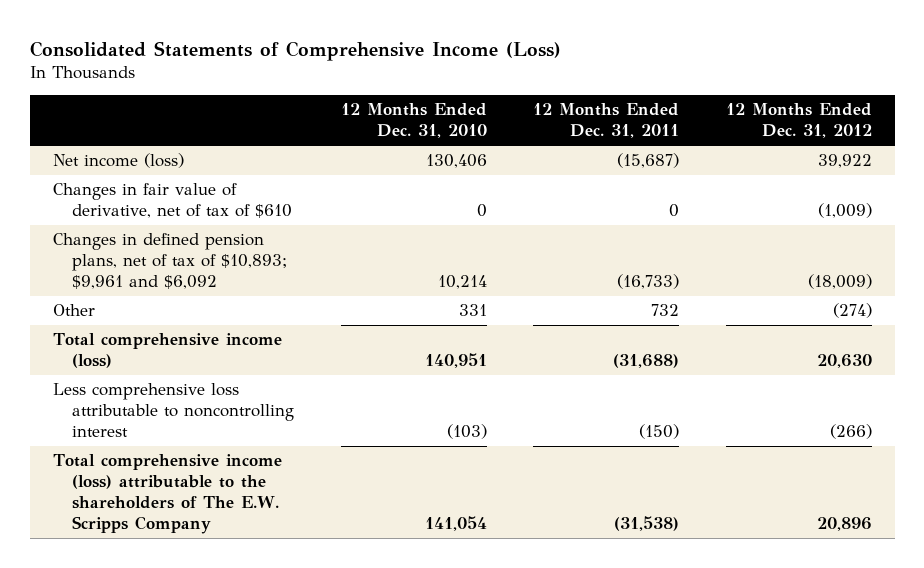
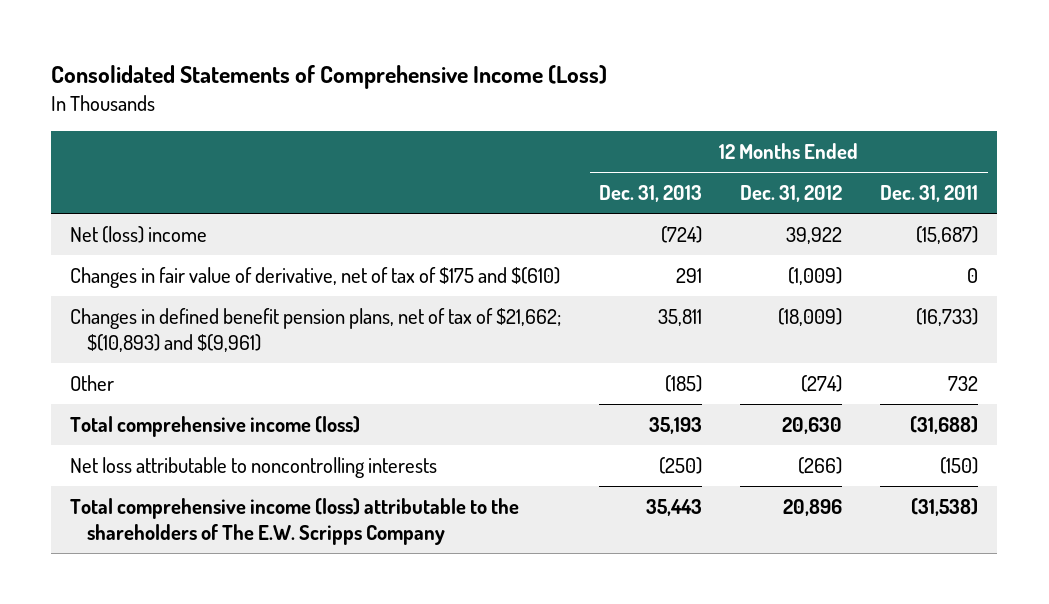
[340,103,487,139] 12 Months Ended Dec. 31, 2010 -> none
none -> [599,185,703,203] Dec. 31, 2013
[52,153,184,169] Net income (loss) -> [70,225,208,243] Net (loss) income
[52,183,293,219] Changes in fair value of derivative, net of tax of $610 -> [70,266,561,288] Changes in fair value of derivative, net of tax of $175 and $(610)
[52,233,288,290] Changes in defined pension plans, net of tax of $10,893; $9,961 and $6,092 -> [70,307,562,352] Changes in defined benefit pension plans, net of tax of $21,662; $(10,893) and $(9,961)
[52,383,295,438] Less comprehensive loss attributable to noncontrolling interest -> [70,456,438,478] Net loss attributable to noncontrolling interests

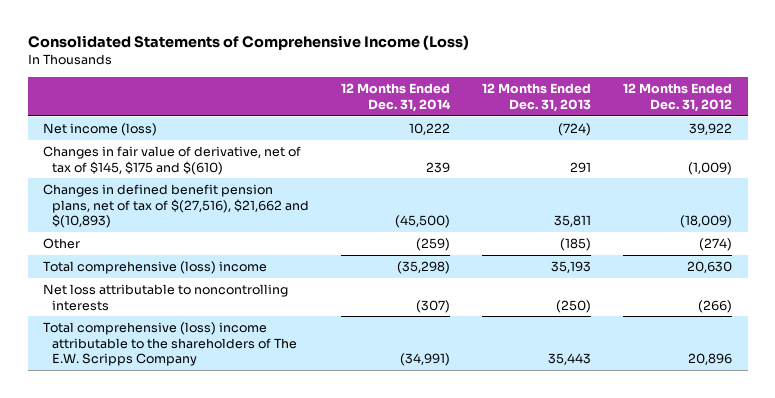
[880,185,979,203] Dec. 31, 2011 -> none
none -> [341,83,452,112] 12 Months Ended Dec. 31, 2014
[70,225,208,243] Net (loss) income -> [43,123,158,137] Net income (loss)
[70,266,561,288] Changes in fair value of derivative, net of tax of $175 and $(610) -> [43,146,302,175] Changes in fair value of derivative, net of tax of $145, $175 and $(610)
[70,307,562,352] Changes in defined benefit pension plans, net of tax of $21,662; $(10,893) and $(9,961) -> [43,184,310,229] Changes in defined benefit pension plans, net of tax of $(27,516), $21,662 and $(10,893)
[70,415,361,437] Total comprehensive income (loss) -> [43,261,268,275] Total comprehensive (loss) income
[70,497,520,545] Total comprehensive income (loss) attributable to the shareholders of The E.W. Scripps Company -> [43,322,298,367] Total comprehensive (loss) income attributable to the shareholders of The E.W. Scripps Company

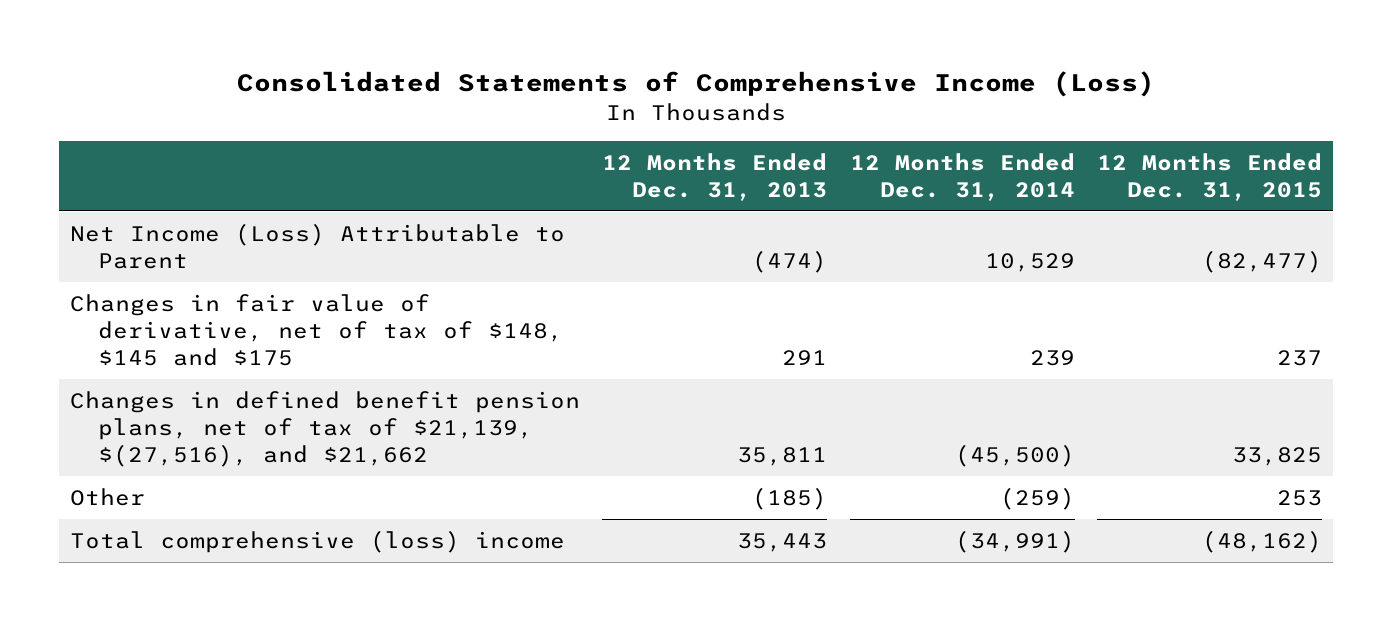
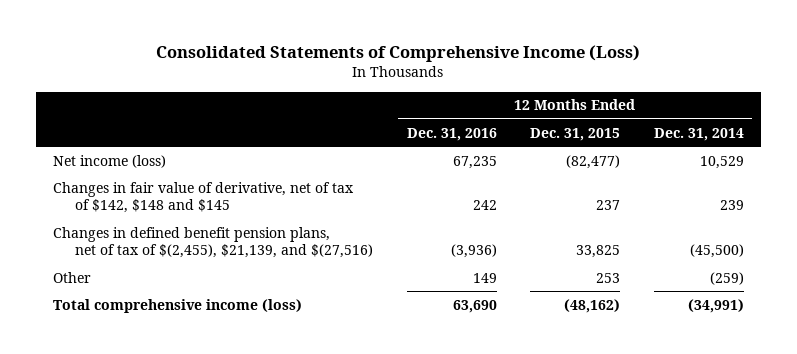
[602,152,828,201] 12 Months Ended Dec. 31, 2013 -> none
none -> [406,127,497,141] Dec. 31, 2016
[69,222,565,269] Net Income (Loss) Attributable to Parent -> [52,154,166,168] Net income (loss)
[69,293,563,366] Changes in fair value of derivative, net of tax of $148, $145 and $175 -> [52,181,354,214] Changes in fair value of derivative, net of tax of $142, $148 and $145
[69,390,580,467] Changes in defined benefit pension plans, net of tax of $21,139, $(27,516), and $21,662 -> [52,226,374,259] Changes in defined benefit pension plans, net of tax of $(2,455), $21,139, and $(27,516)
[69,529,565,553] Total comprehensive (loss) income -> [52,298,302,313] Total comprehensive income (loss)

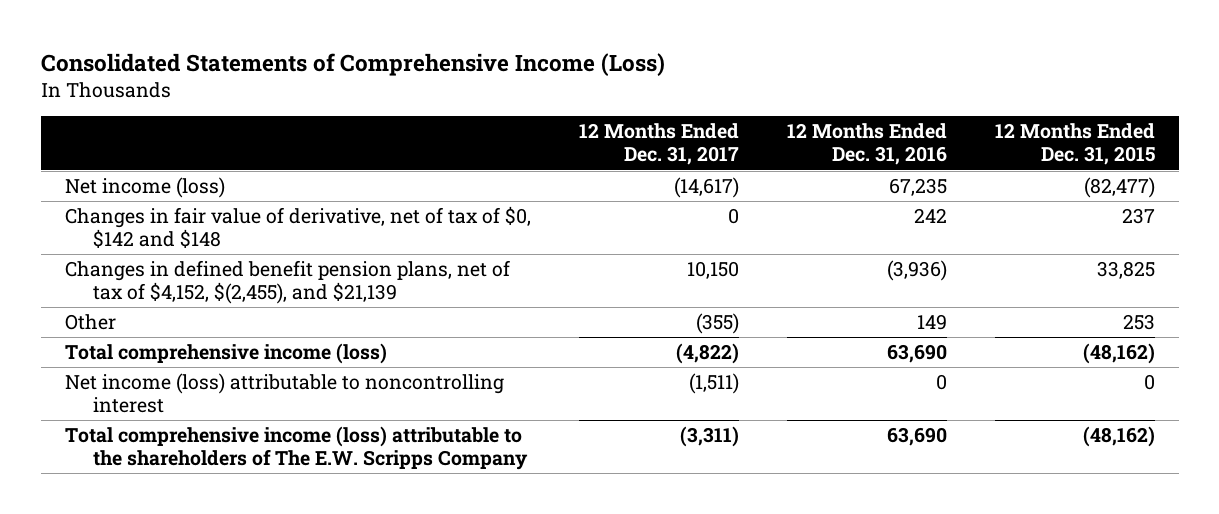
[653,127,744,141] Dec. 31, 2014 -> none
none -> [578,123,739,166] 12 Months Ended Dec. 31, 2017
[52,181,354,214] Changes in fair value of derivative, net of tax of $142, $148 and $145 -> [64,206,531,249] Changes in fair value of derivative, net of tax of $0, $142 and $148
[52,226,374,259] Changes in defined benefit pension plans, net of tax of $(2,455), $21,139, and $(27,516) -> [64,260,510,305] Changes in defined benefit pension plans, net of tax of $4,152, $(2,455), and $21,139
none -> [64,373,504,414] Net income (loss) attributable to noncontrolling interest
none -> [64,426,528,471] Total comprehensive income (loss) attributable to the shareholders of The E.W. Scripps Company

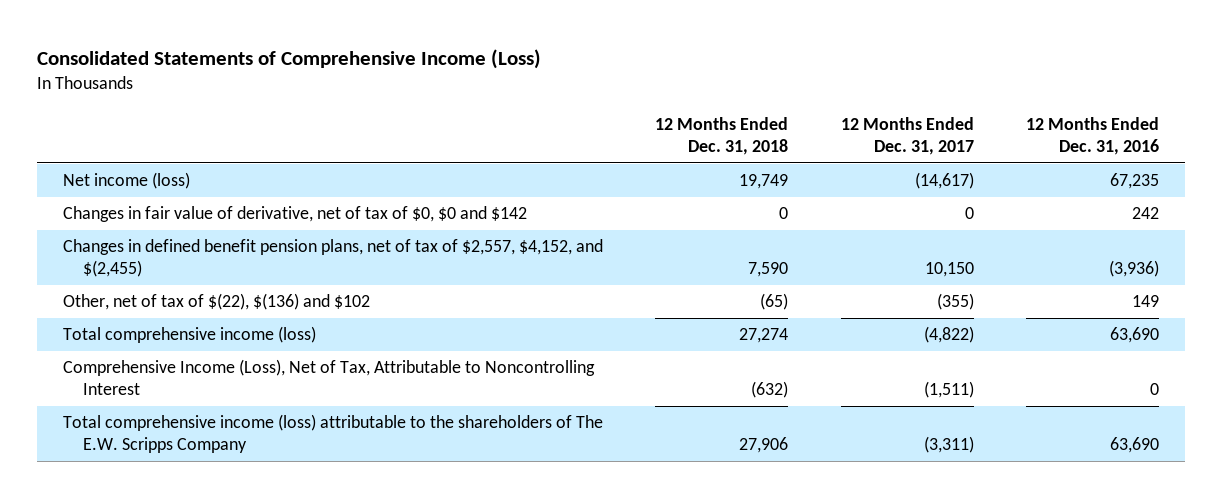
[994,123,1155,166] 12 Months Ended Dec. 31, 2015 -> none
none -> [655,117,789,156] 12 Months Ended Dec. 31, 2018
[64,206,531,249] Changes in fair value of derivative, net of tax of $0, $142 and $148 -> [62,206,527,223] Changes in fair value of derivative, net of tax of $0, $0 and $142
[64,260,510,305] Changes in defined benefit pension plans, net of tax of $4,152, $(2,455), and $21,139 -> [62,239,603,278] Changes in defined benefit pension plans, net of tax of $2,557, $4,152, and $(2,455)
[64,314,116,331] Other -> [62,293,370,311] Other, net of tax of $(22), $(136) and $102
[64,373,504,414] Net income (loss) attributable to noncontrolling interest -> [62,359,595,396] Comprehensive Income (Loss), Net of Tax, Attributable to Noncontrolling Interest

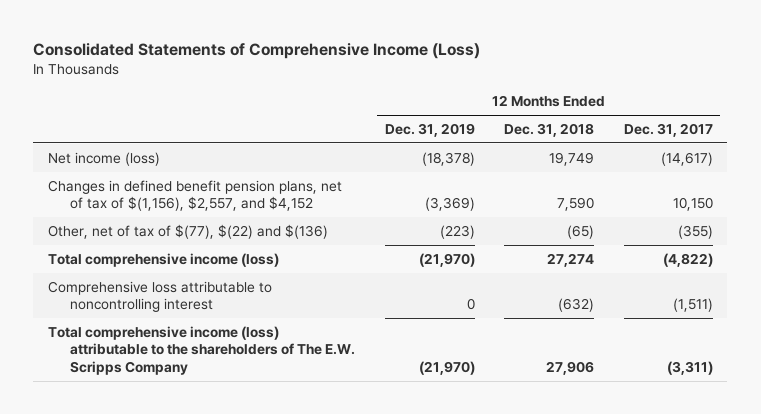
[1026,117,1160,156] 12 Months Ended Dec. 31, 2016 -> none
none -> [384,122,475,137] Dec. 31, 2019
[62,206,527,223] Changes in fair value of derivative, net of tax of $0, $0 and $142 -> none
[62,239,603,278] Changes in defined benefit pension plans, net of tax of $2,557, $4,152, and $(2,455) -> [48,179,343,212] Changes in defined benefit pension plans, net of tax of $(1,156), $2,557, and $4,152
[62,293,370,311] Other, net of tax of $(22), $(136) and $102 -> [48,223,329,239] Other, net of tax of $(77), $(22) and $(136)
[62,359,595,396] Comprehensive Income (Loss), Net of Tax, Attributable to Noncontrolling Interest -> [48,280,273,313] Comprehensive loss attributable to noncontrolling interest

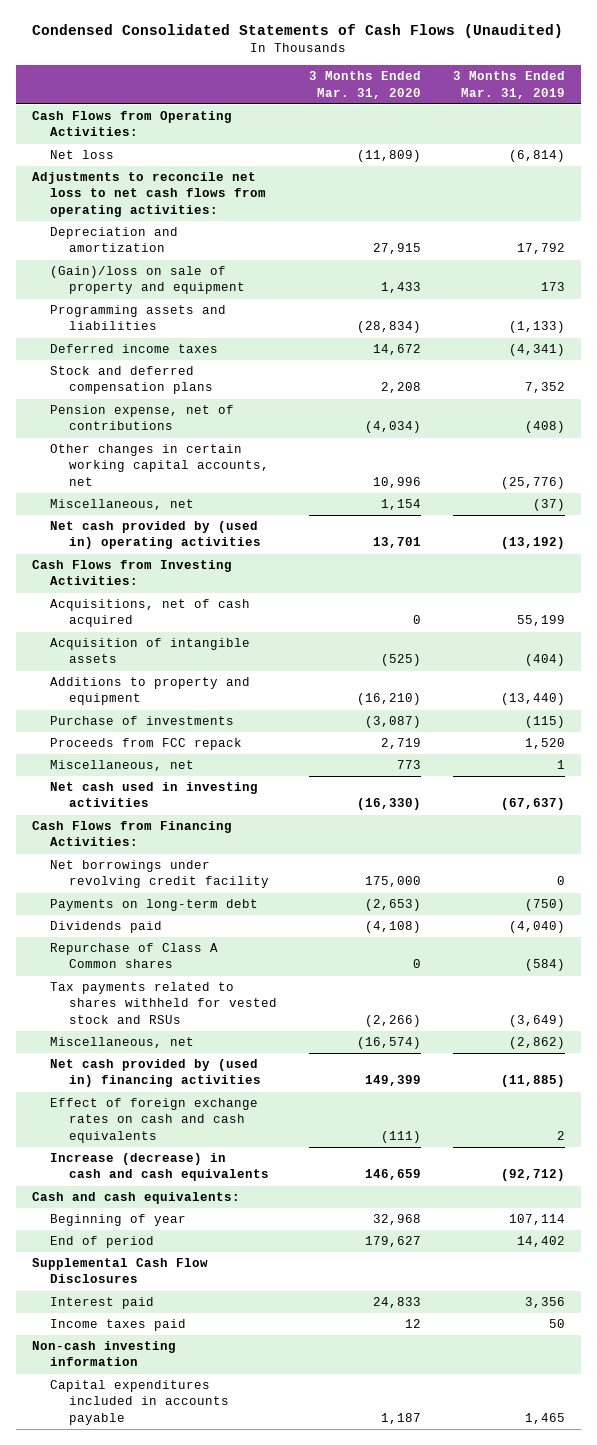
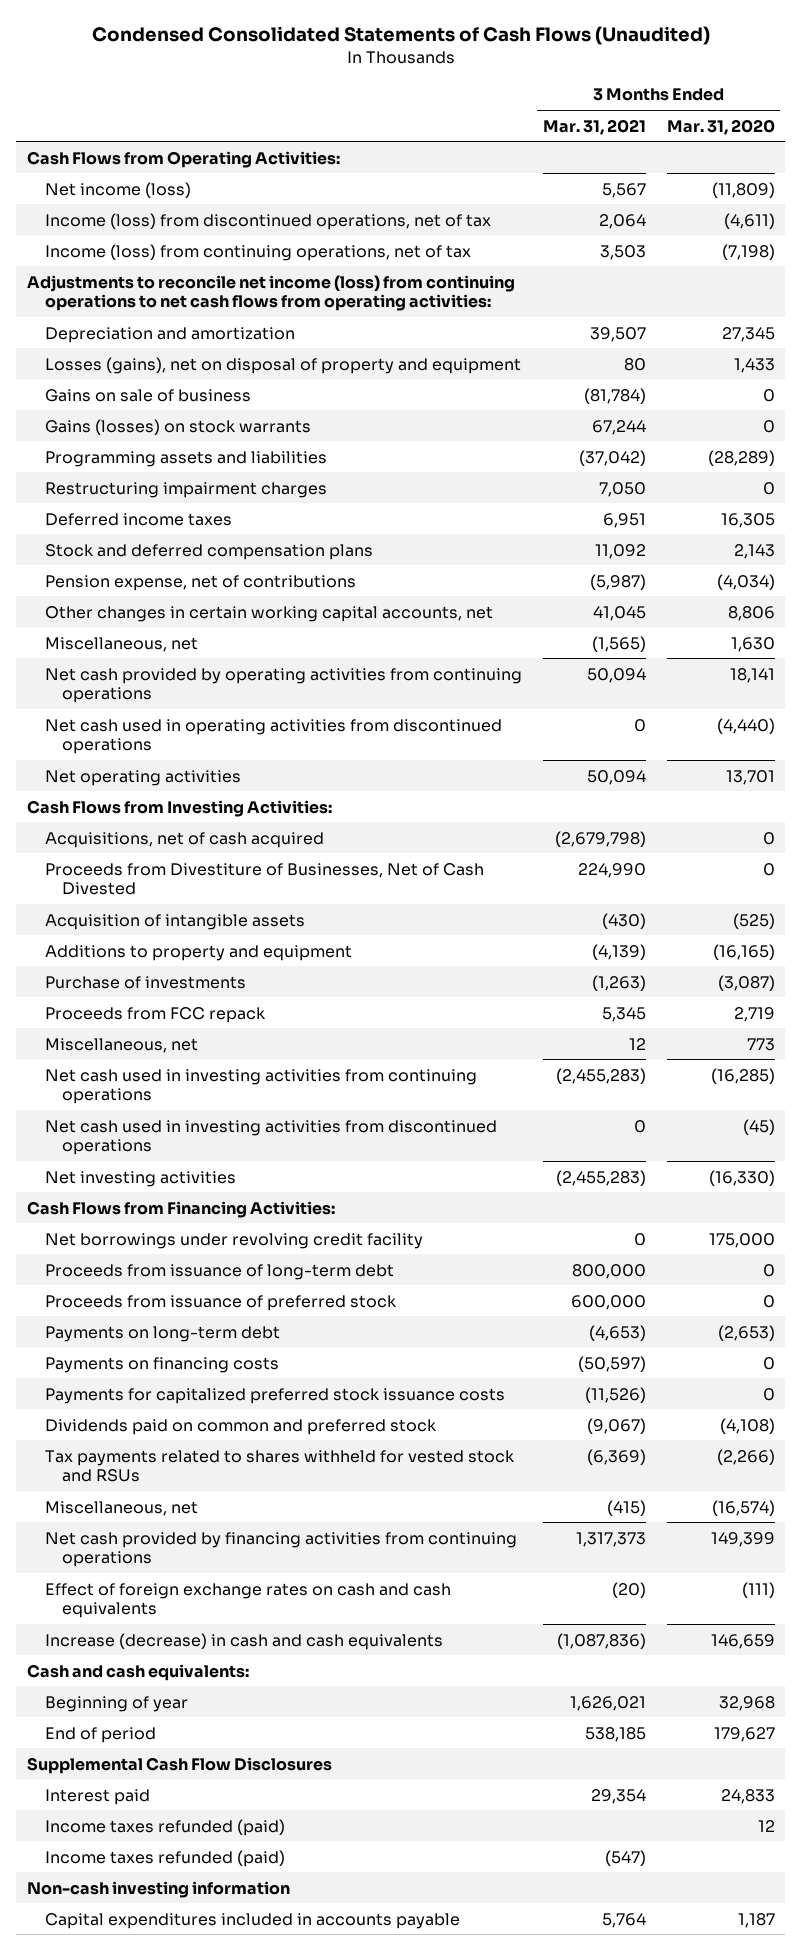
[452,71,565,99] 3 Months Ended Mar. 31, 2019 -> none
none -> [542,118,646,135] Mar. 31, 2021
[50,150,115,160] Net loss -> [44,181,191,198] Net income (loss)
none -> [44,212,491,230] Income (loss) from discontinued operations, net of tax
none -> [44,243,471,261] Income (loss) from continuing operations, net of tax
[31,172,267,217] Adjustments to reconcile net loss to net cash flows from operating activities: -> [26,274,515,312] Adjustments to reconcile net income (loss) from continuing operations to net cash flows from operating activities:
[372,243,421,255] 27,915 -> [721,326,775,342] 27,345
[50,266,245,295] (Gain)/loss on sale of property and equipment -> [44,356,521,374] Losses (gains), net on disposal of property and equipment
none -> [44,388,251,402] Gains on sale of business
none -> [44,418,311,435] Gains (losses) on stock warrants
[356,321,421,334] (28,834) -> [707,449,775,466] (28,289)
none -> [44,481,327,498] Restructuring impairment charges
[372,344,421,356] 14,672 -> [720,512,775,528] 16,305
[380,382,421,394] 2,208 -> [733,543,775,559] 2,143
[372,476,421,488] 10,996 -> [727,605,775,621] 8,806
[380,499,421,511] 1,154 -> [730,636,775,652] 1,630
none -> [44,667,522,704] Net cash provided by operating activities from continuing operations
none -> [44,718,502,755] Net cash used in operating activities from discontinued operations
[50,521,261,550] Net cash provided by (used in) operating activities -> [44,769,241,786] Net operating activities
none -> [44,862,484,896] Proceeds from Divestiture of Businesses, Net of Cash Divested
[356,693,421,706] (16,210) -> [712,943,775,960] (16,165)
none -> [44,1068,477,1105] Net cash used in investing activities from continuing operations
none -> [44,1119,497,1156] Net cash used in investing activities from discontinued operations
[50,782,259,808] Net cash used in investing activities -> [44,1170,236,1187] Net investing activities
none -> [44,1263,394,1280] Proceeds from issuance of long-term debt
none -> [44,1294,397,1311] Proceeds from issuance of preferred stock
[50,943,219,969] Repurchase of Class A Common shares -> none
none -> [44,1356,279,1373] Payments on financing costs
none -> [44,1387,505,1404] Payments for capitalized preferred stock issuance costs
[50,921,163,934] Dividends paid -> [44,1418,437,1435] Dividends paid on common and preferred stock
[50,1059,261,1088] Net cash provided by (used in) financing activities -> [44,1531,517,1568] Net cash provided by financing activities from continuing operations
[50,1319,187,1332] Income taxes paid -> [44,1818,285,1836] Income taxes refunded (paid)
none -> [44,1849,285,1867] Income taxes refunded (paid)

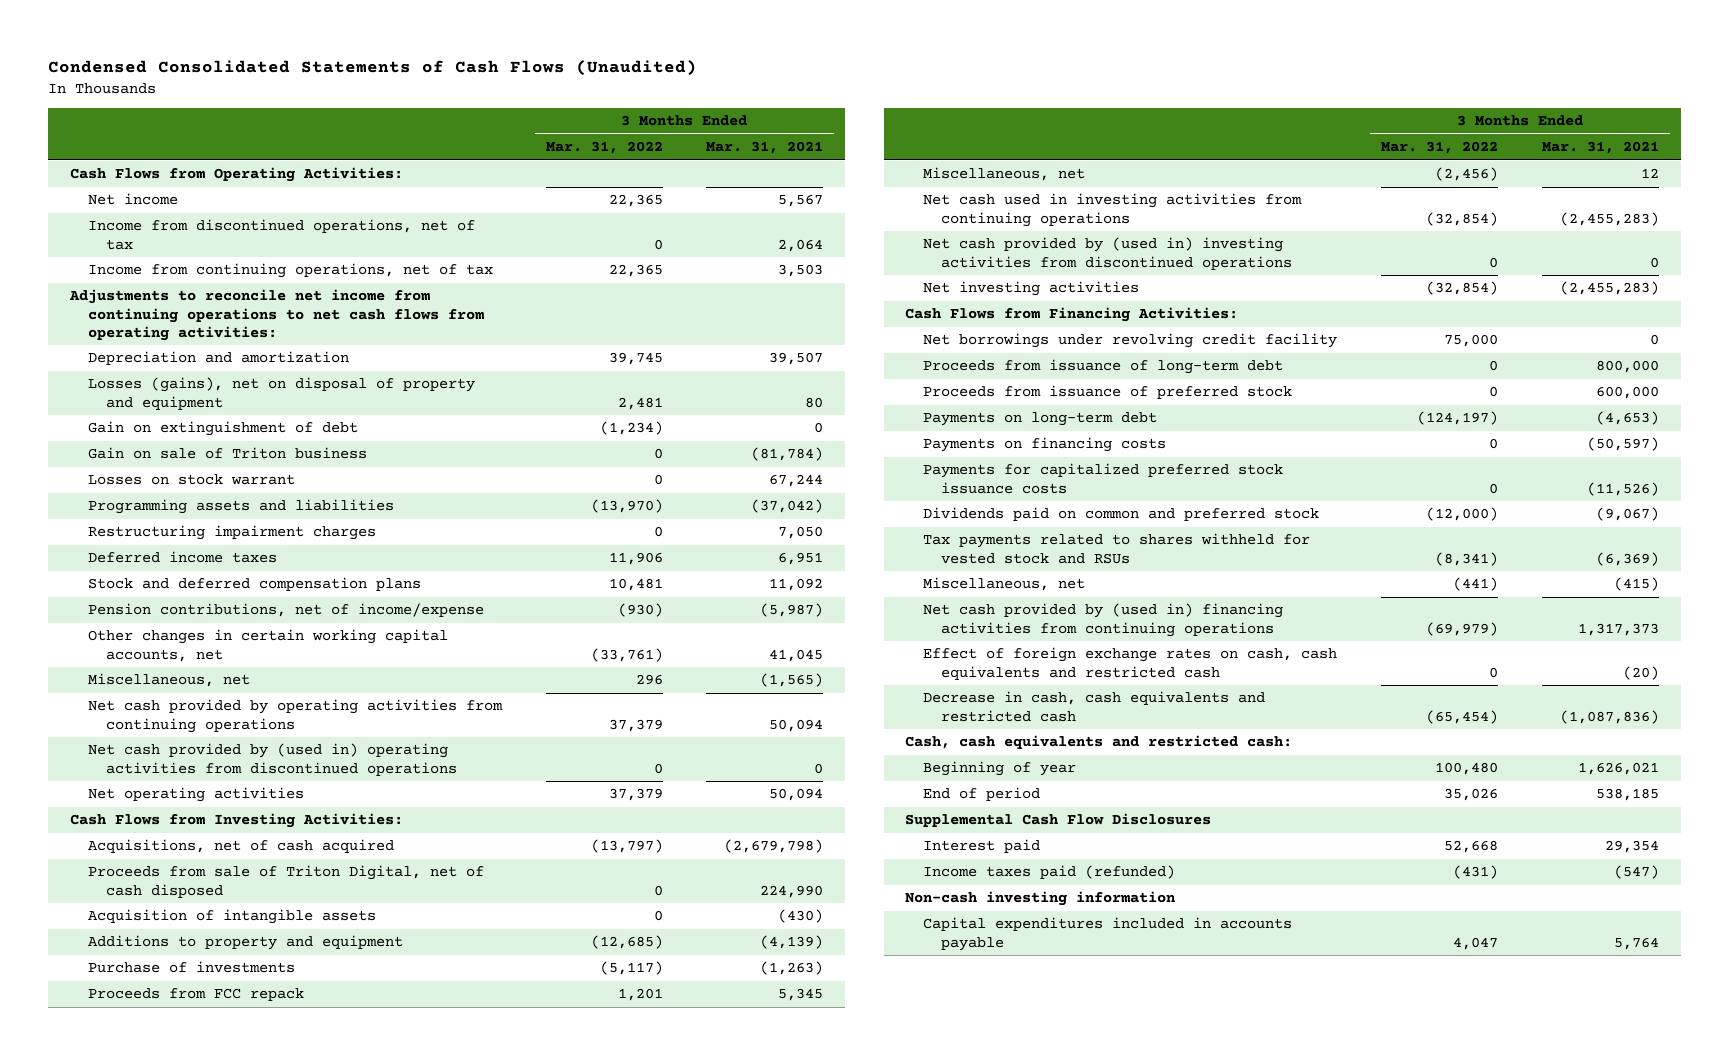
[666,118,775,135] Mar. 31, 2020 -> none
none -> [545,141,663,155] Mar. 31, 2022
[44,181,191,198] Net income (loss) -> [87,193,178,206] Net income
[44,212,491,230] Income (loss) from discontinued operations, net of tax -> [87,219,475,250] Income from discontinued operations, net of tax
[44,243,471,261] Income (loss) from continuing operations, net of tax -> [87,263,493,279] Income from continuing operations, net of tax
[26,274,515,312] Adjustments to reconcile net income (loss) from continuing operations to net cash flows from operating activities: -> [68,289,484,341] Adjustments to reconcile net income from continuing operations to net cash flows from operating activities:
none -> [87,421,358,437] Gain on extinguishment of debt
[44,388,251,402] Gains on sale of business -> [87,447,367,460] Gain on sale of Triton business
[44,418,311,435] Gains (losses) on stock warrants -> [87,474,295,486] Losses on stock warrant
[44,574,356,591] Pension expense, net of contributions -> [87,603,484,618] Pension contributions, net of income/expense
[44,718,502,755] Net cash used in operating activities from discontinued operations -> [87,743,457,776] Net cash provided by (used in) operating activities from discontinued operations
[44,862,484,896] Proceeds from Divestiture of Businesses, Net of Cash Divested -> [87,865,484,898] Proceeds from sale of Triton Digital, net of cash disposed
[44,1119,497,1156] Net cash used in investing activities from discontinued operations -> [923,237,1293,270] Net cash provided by (used in) investing activities from discontinued operations
[44,1531,517,1568] Net cash provided by financing activities from continuing operations -> [923,603,1284,637] Net cash provided by (used in) financing activities from continuing operations
[44,1582,451,1619] Effect of foreign exchange rates on cash and cash equivalents -> [923,647,1338,680] Effect of foreign exchange rates on cash, cash equivalents and restricted cash
[44,1632,443,1650] Increase (decrease) in cash and cash equivalents -> [923,691,1266,722] Decrease in cash, cash equivalents and restricted cash
[26,1663,249,1681] Cash and cash equivalents: -> [905,735,1293,750] Cash, cash equivalents and restricted cash:
[44,1818,285,1836] Income taxes refunded (paid) -> none
[44,1849,285,1867] Income taxes refunded (paid) -> [923,865,1176,880] Income taxes paid (refunded)

